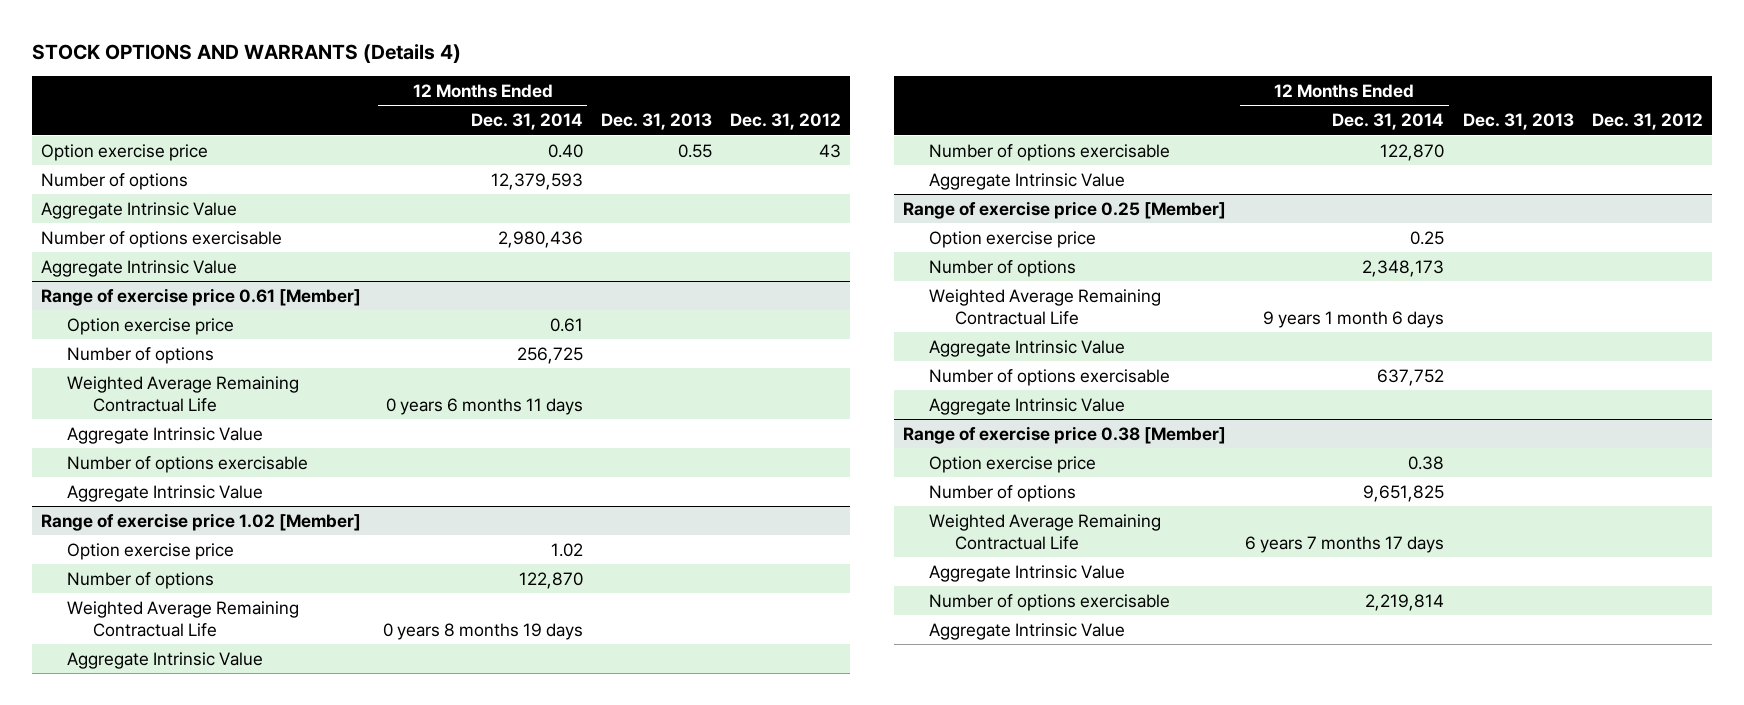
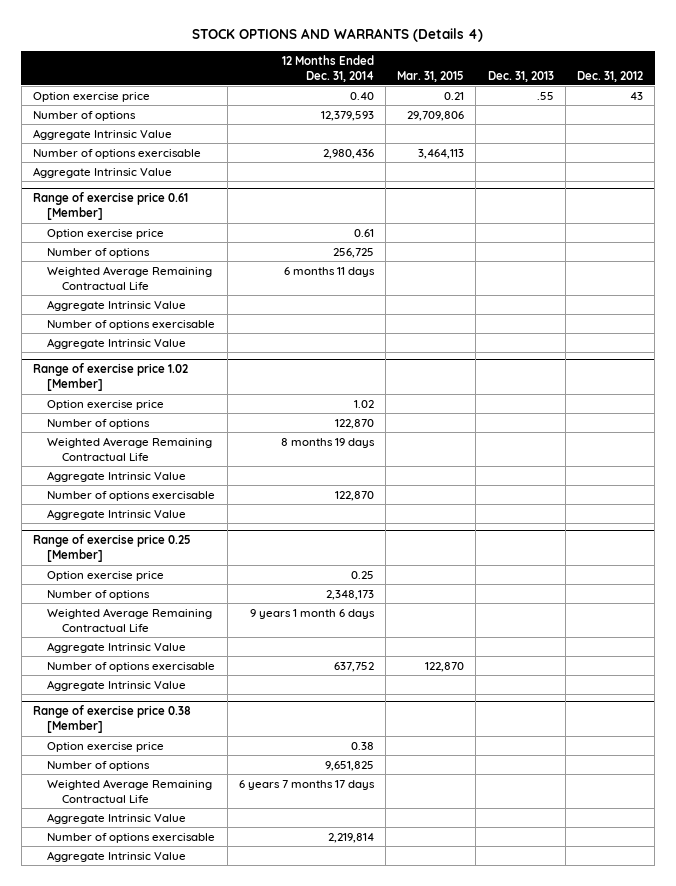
none -> [397,70,465,82] Mar. 31, 2015
[677,143,712,158] 0.55 -> [536,91,554,100] .55
[385,397,583,415] 0 years 6 months 11 days -> [283,266,375,277] 6 months 11 days
[382,622,583,640] 0 years 8 months 19 days -> [280,437,375,448] 8 months 19 days

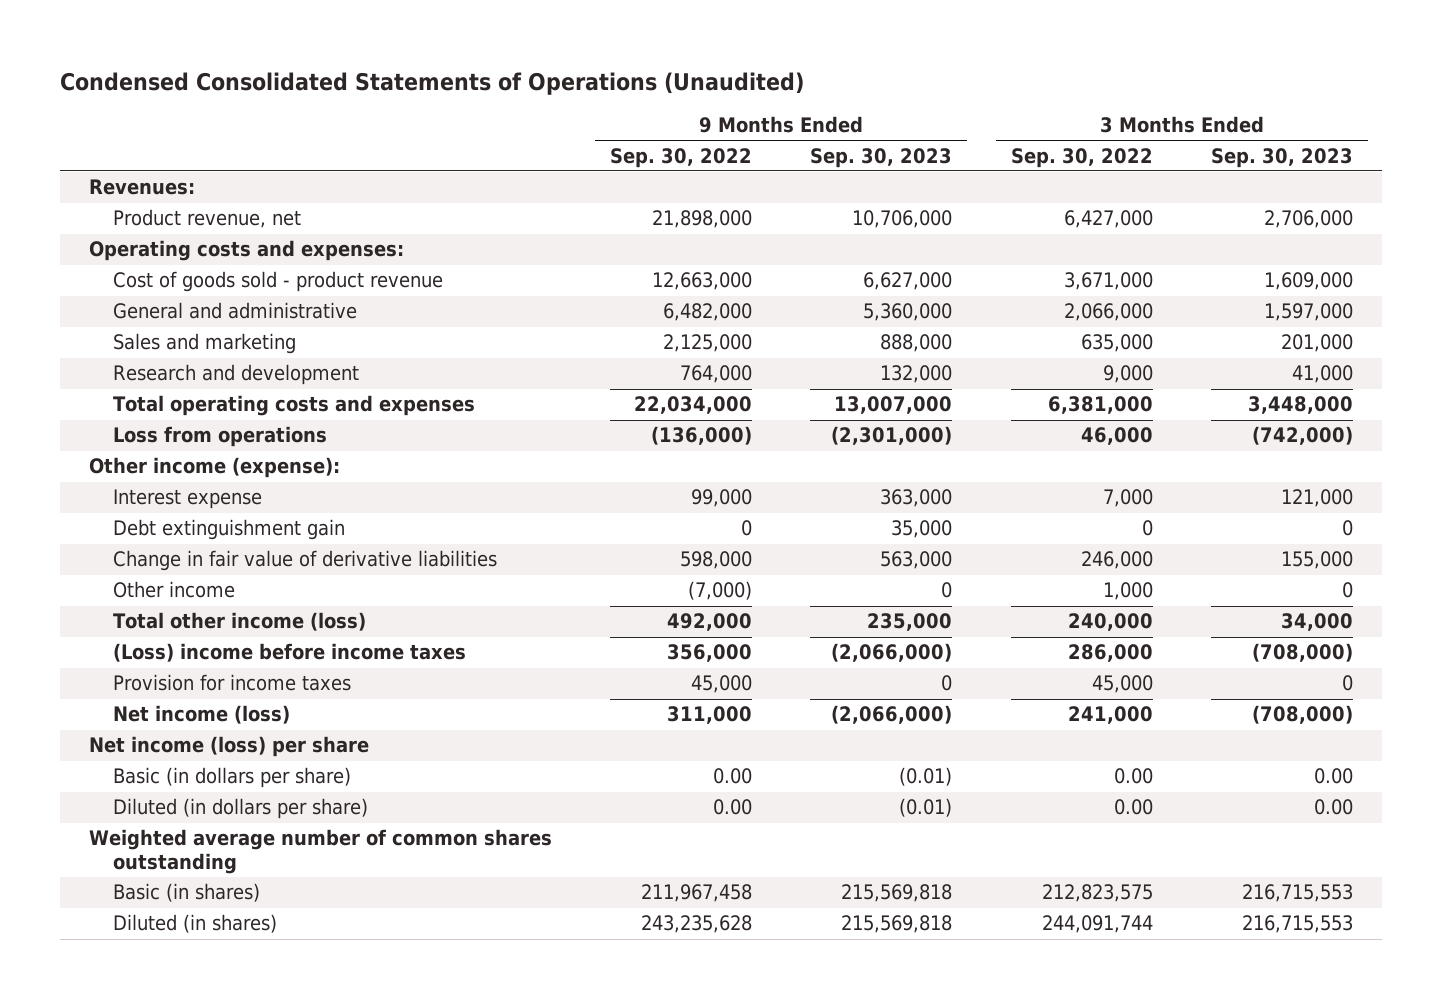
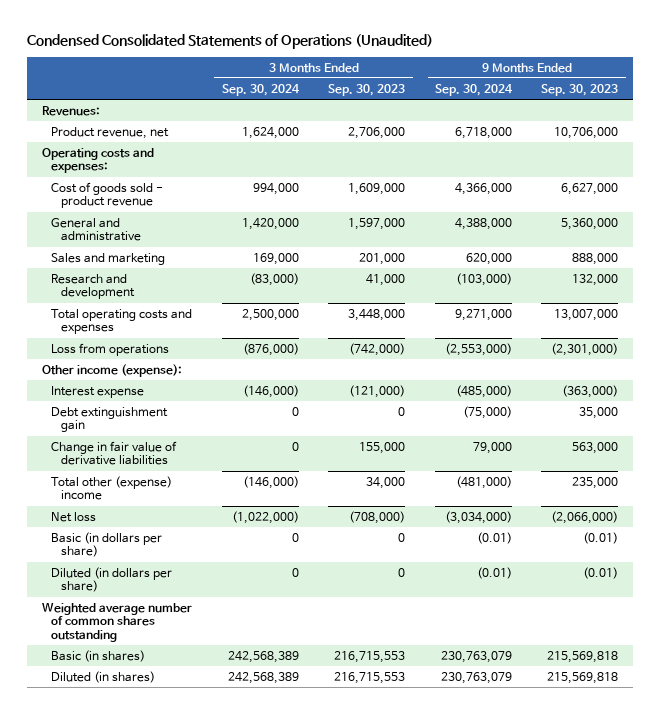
[610,147,753,168] Sep. 30, 2022 -> none
[1010,147,1153,168] Sep. 30, 2022 -> none
none -> [221,83,300,96] Sep. 30, 2024
none -> [434,83,513,96] Sep. 30, 2024
[880,489,953,508] 363,000 -> [562,384,619,398] (363,000)
[1280,489,1353,508] 121,000 -> [349,384,406,398] (121,000)
[113,581,236,599] Other income -> none
[113,643,467,663] (Loss) income before income taxes -> none
[113,674,352,692] Provision for income taxes -> none
[88,736,369,758] Net income (loss) per share -> none
[113,612,367,632] Total other income (loss) -> [51,475,173,501] Total other (expense) income
[113,705,291,725] Net income (loss) -> [51,511,97,522] Net loss
[1313,768,1353,785] 0.00 -> [398,532,406,542] 0
[1313,799,1353,816] 0.00 -> [398,567,406,577] 0

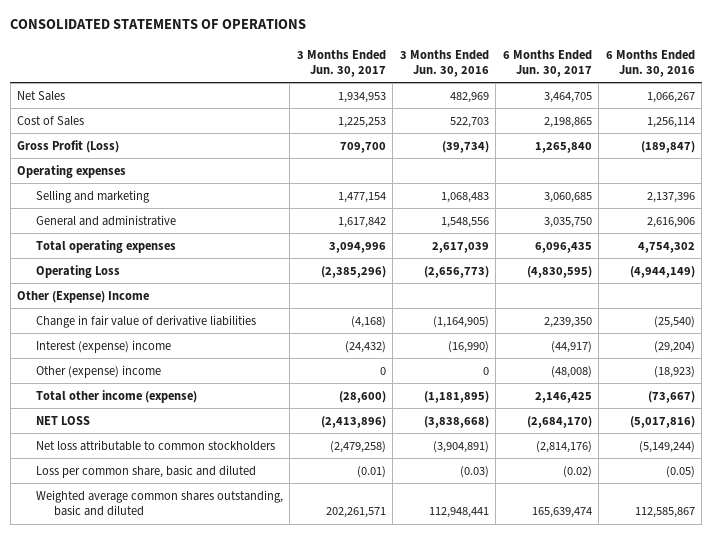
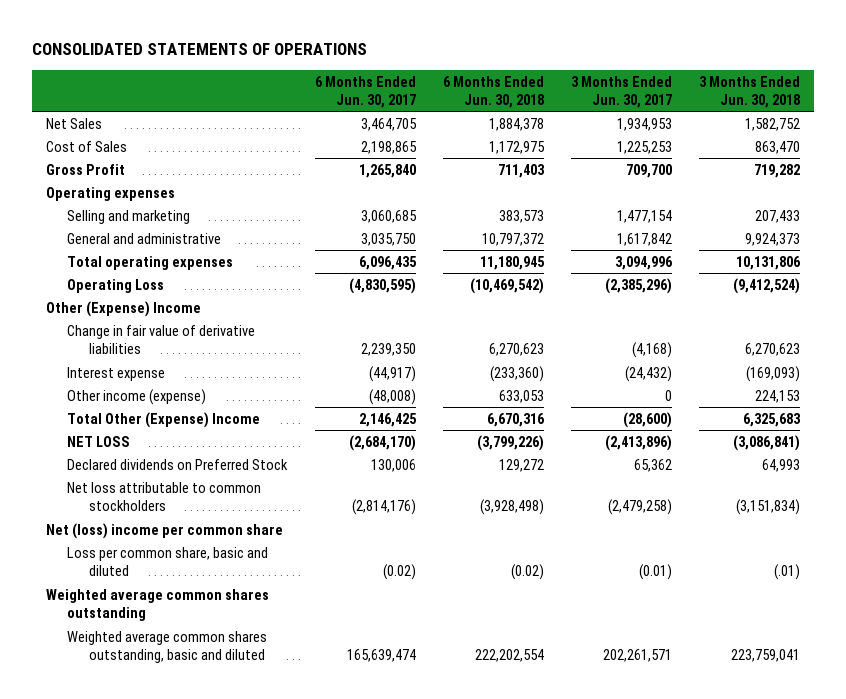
[399,49,489,77] 3 Months Ended Jun. 30, 2016 -> none
[605,49,695,77] 6 Months Ended Jun. 30, 2016 -> none
none -> [442,75,544,108] 6 Months Ended Jun. 30, 2018
none -> [699,75,801,108] 3 Months Ended Jun. 30, 2018
[17,139,120,153] Gross Profit (Loss) -> [45,163,125,175] Gross Profit
[35,339,171,353] Interest (expense) income -> [67,366,166,381] Interest expense
[35,364,161,378] Other (expense) income -> [67,388,207,405] Other income (expense)
[35,389,197,403] Total other income (expense) -> [67,411,261,428] Total Other (Expense) Income
none -> [67,458,289,470] Declared dividends on Preferred Stock
none -> [45,522,283,539] Net (loss) income per common share
none -> [45,588,269,622] Weighted average common shares outstanding

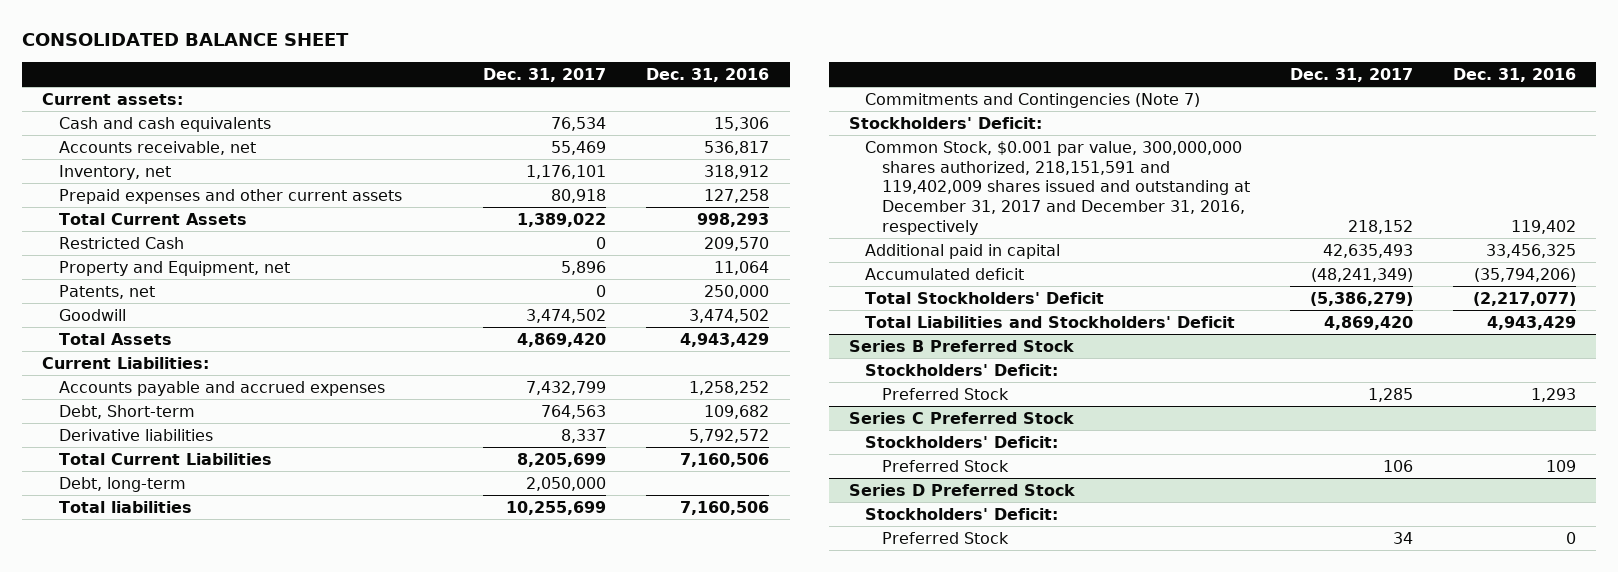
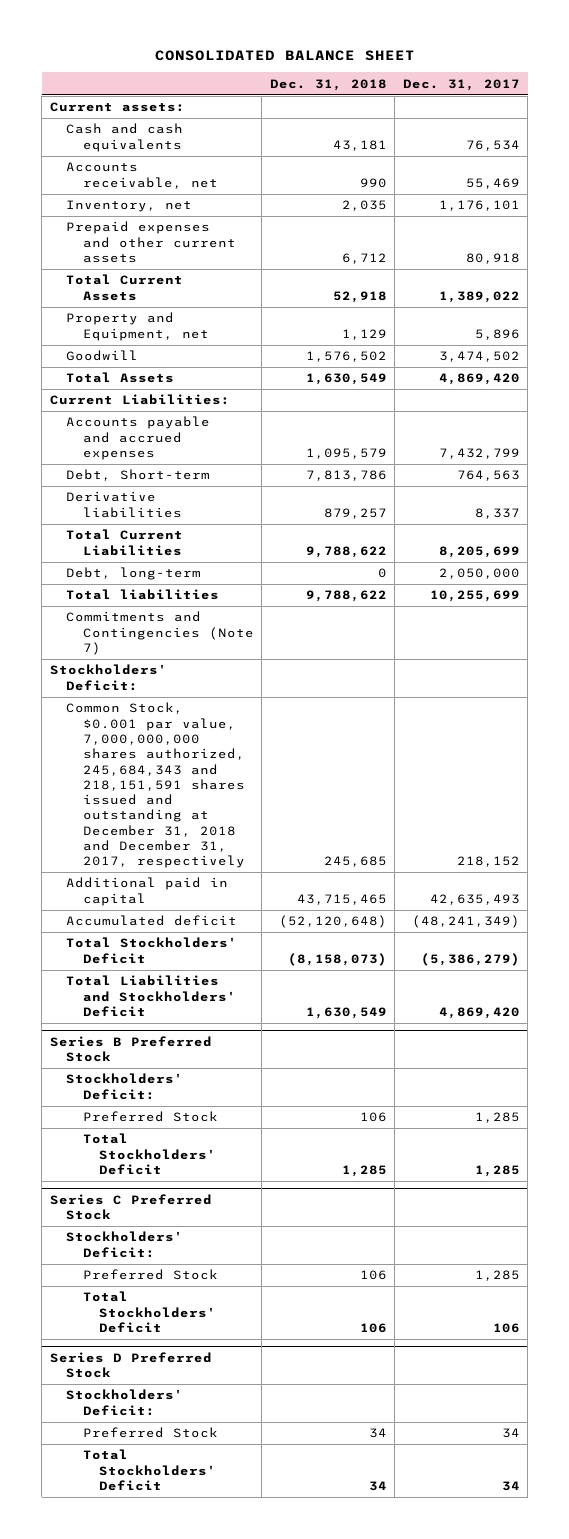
[646,67,770,82] Dec. 31, 2016 -> none
none -> [269,78,387,91] Dec. 31, 2018
[58,236,184,249] Restricted Cash -> none
[58,284,155,299] Patents, net -> none
[865,140,1251,236] Common Stock, $0.001 par value, 300,000,000 shares authorized, 218,151,591 and 119,402,009 shares issued and outstanding at December 31, 2017 and December 31, 2016, respectively -> [66,702,245,869] Common Stock, $0.001 par value, 7,000,000,000 shares authorized, 245,684,343 and 218,151,591 shares issued and outstanding at December 31, 2018 and December 31, 2017, respectively
none -> [82,1133,217,1175] Total Stockholders' Deficit
[1383,459,1414,472] 106 -> [474,1270,520,1282] 1,285
none -> [82,1291,217,1333] Total Stockholders' Deficit
none -> [82,1449,217,1491] Total Stockholders' Deficit

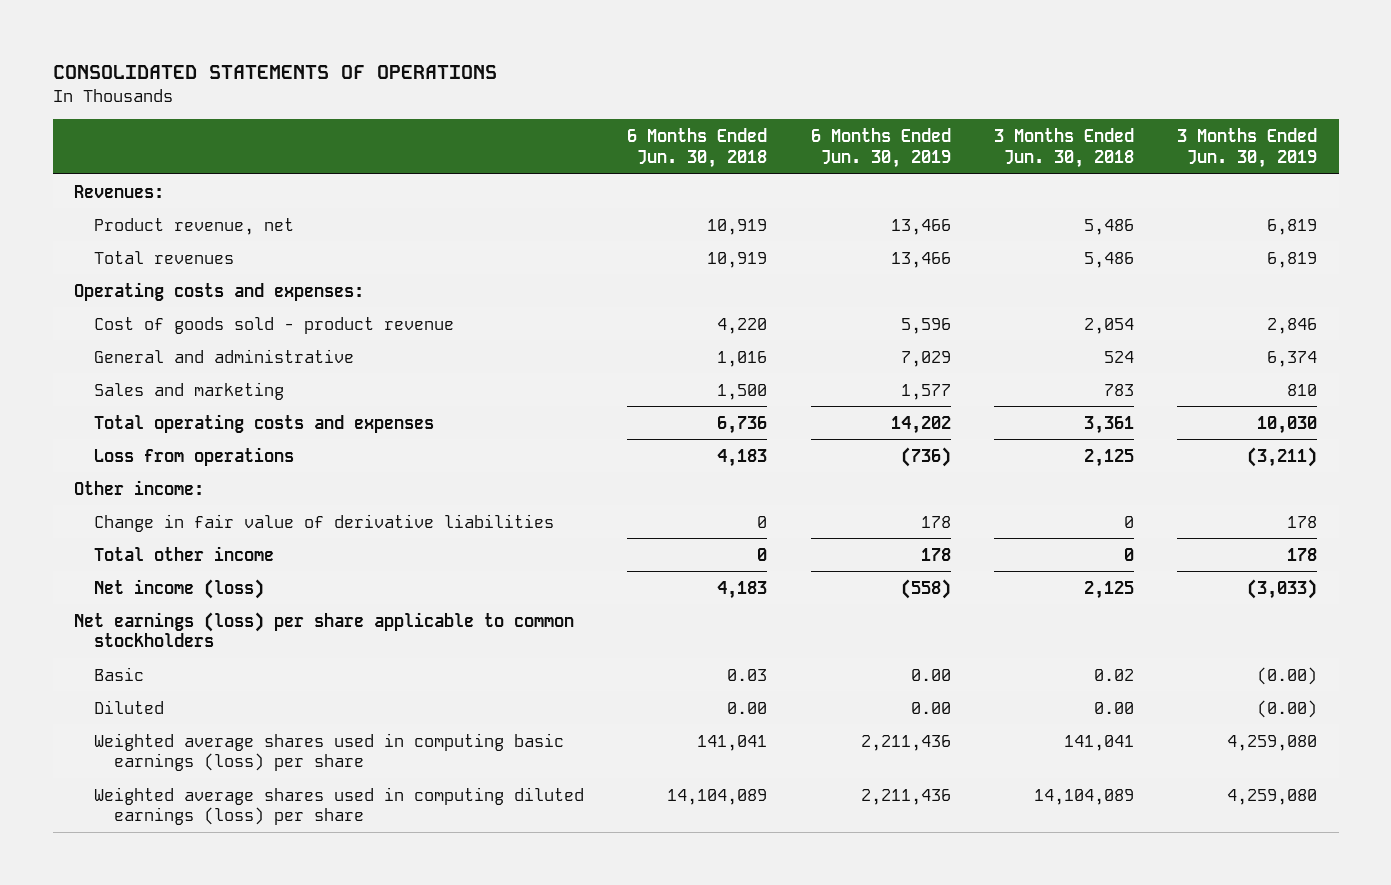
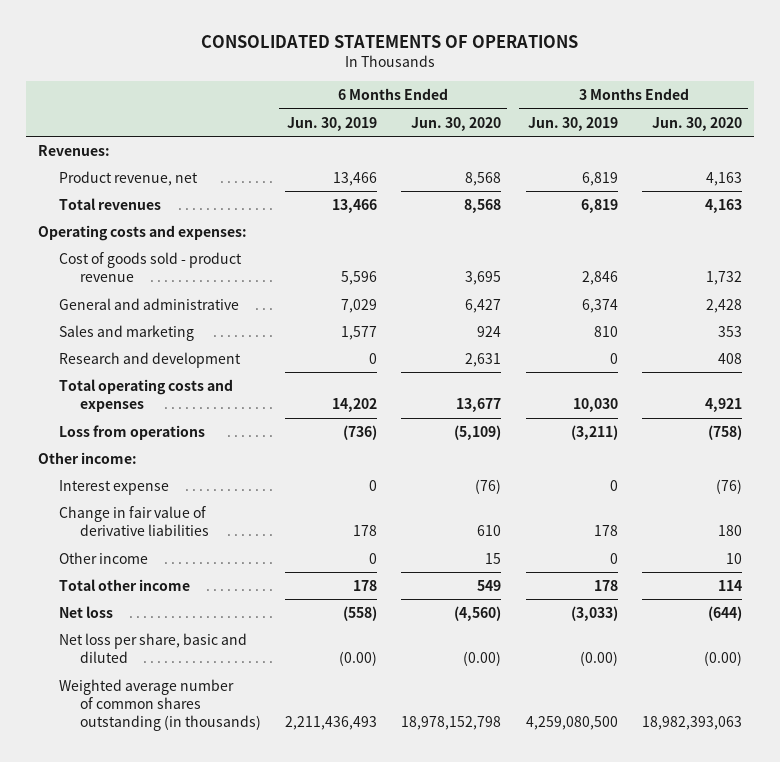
[627,128,768,168] 6 Months Ended Jun. 30, 2018 -> none
[993,128,1134,168] 3 Months Ended Jun. 30, 2018 -> none
none -> [411,116,502,131] Jun. 30, 2020
none -> [651,116,742,131] Jun. 30, 2020
none -> [58,351,241,368] Research and development
none -> [58,479,169,495] Interest expense
none -> [58,551,148,564] Other income
[74,611,575,648] Net earnings (loss) per share applicable to common stockholders -> none
[94,666,145,681] Basic -> none
[94,699,165,714] Diluted -> none
[94,732,565,772] Weighted average shares used in computing basic earnings (loss) per share -> none
[94,786,585,826] Weighted average shares used in computing diluted earnings (loss) per share -> none
[94,578,265,599] Net income (loss) -> [58,605,113,618] Net loss
none -> [58,632,247,664] Net loss per share, basic and diluted
none -> [58,678,261,732] Weighted average number of common shares outstanding (in thousands)

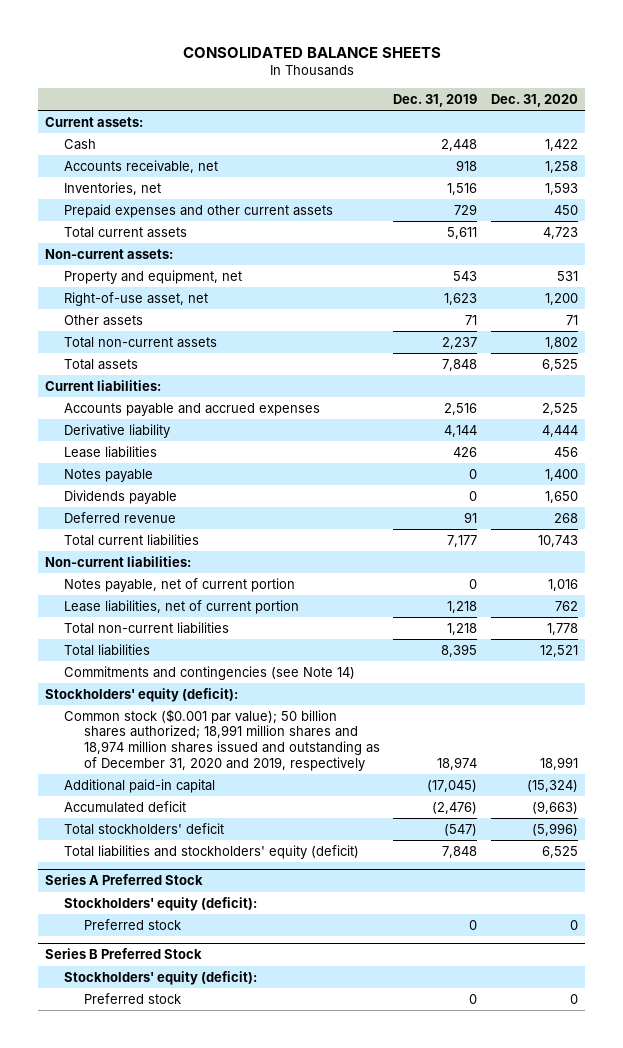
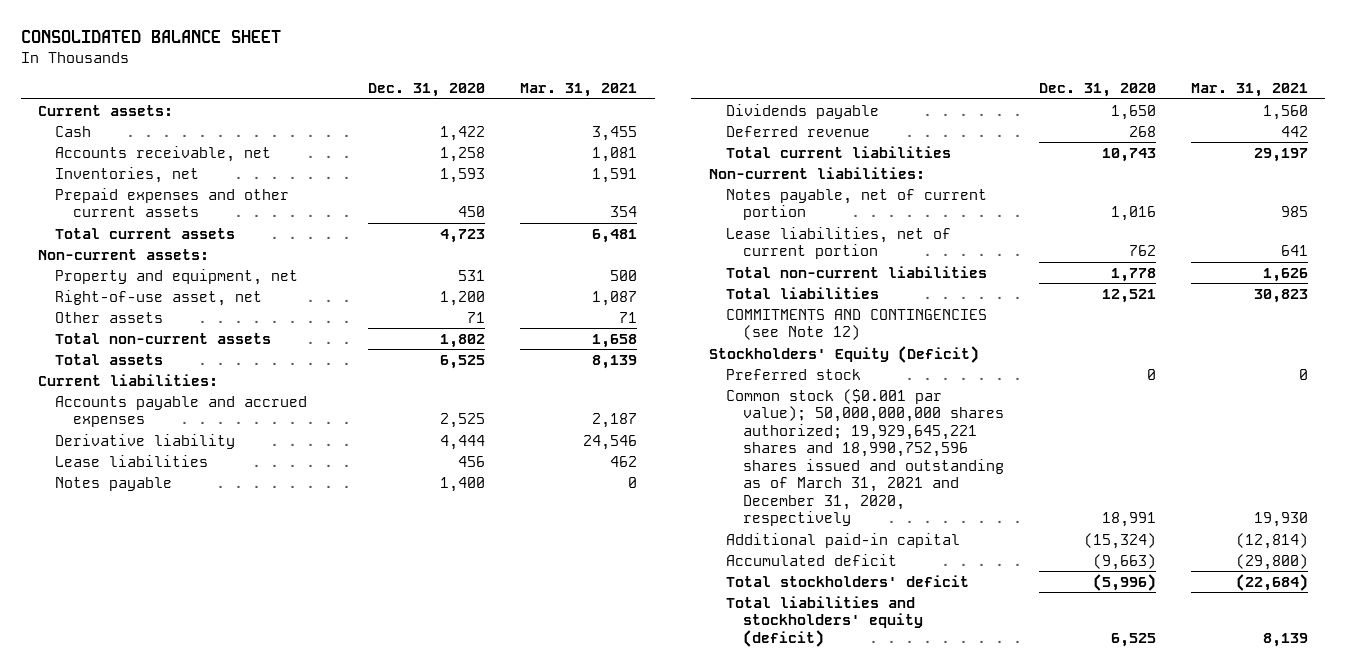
[182,46,441,58] CONSOLIDATED BALANCE SHEETS -> [20,30,281,44] CONSOLIDATED BALANCE SHEET
[393,94,478,108] Dec. 31, 2019 -> none
none -> [520,83,638,98] Mar. 31, 2021
[64,665,356,680] Commitments and contingencies (see Note 14) -> [725,308,987,341] COMMITMENTS AND CONTINGENCIES (see Note 12)
[44,687,238,702] Stockholders' equity (deficit): -> [708,345,979,363] Stockholders' Equity (Deficit)
none -> [725,368,861,380] Preferred stock
[64,708,380,772] Common stock ($0.001 par value); 50 billion shares authorized; 18,991 million shares and 18,974 million shares issued and outstanding as of December 31, 2020 and 2019, respectively -> [725,388,1005,527] Common stock ($0.001 par value); 50,000,000,000 shares authorized; 19,929,645,221 shares and 18,990,752,596 shares issued and outstanding as of March 31, 2021 and December 31, 2020, respectively
[44,874,203,886] Series A Preferred Stock -> none
[64,896,258,911] Stockholders' equity (deficit): -> none
[83,918,181,930] Preferred stock -> none
[44,948,202,960] Series B Preferred Stock -> none
[64,970,258,985] Stockholders' equity (deficit): -> none
[83,992,181,1004] Preferred stock -> none

